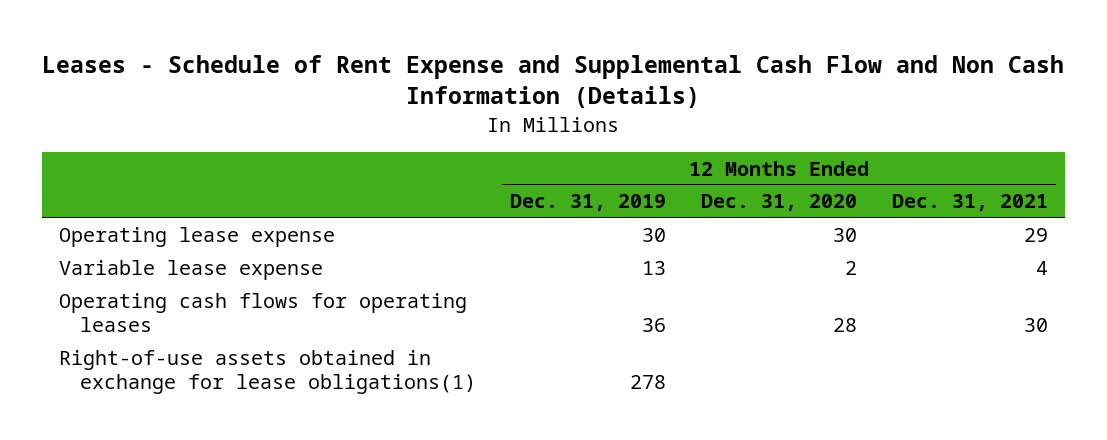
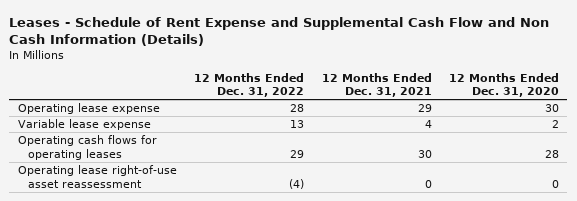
[510,194,667,212] Dec. 31, 2019 -> none
none -> [194,73,305,98] 12 Months Ended Dec. 31, 2022
[59,349,476,395] Right-of-use assets obtained in exchange for lease obligations(1) -> none
none -> [18,165,178,188] Operating lease right-of-use asset reassessment

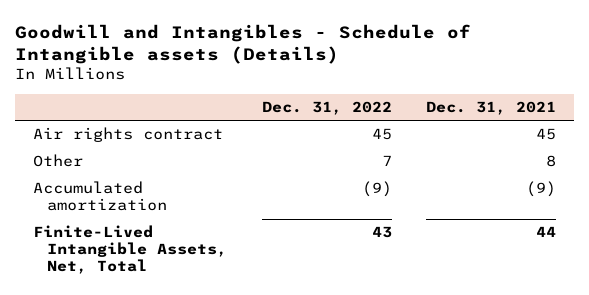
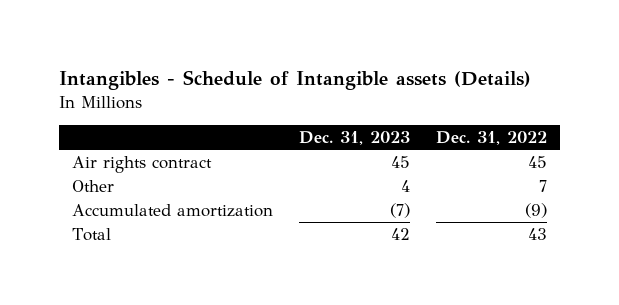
[15,23,472,64] Goodwill and Intangibles - Schedule of Intangible assets (Details) -> [58,70,531,91] Intangibles - Schedule of Intangible assets (Details)
[426,100,557,115] Dec. 31, 2021 -> none
none -> [299,130,411,145] Dec. 31, 2023
[32,225,227,275] Finite-Lived Intangible Assets, Net, Total -> [71,227,111,241] Total

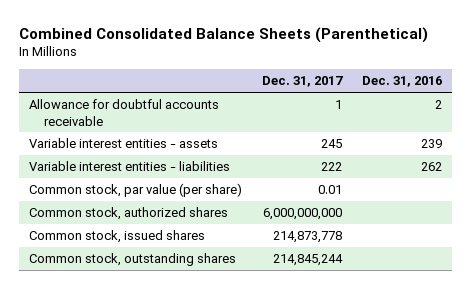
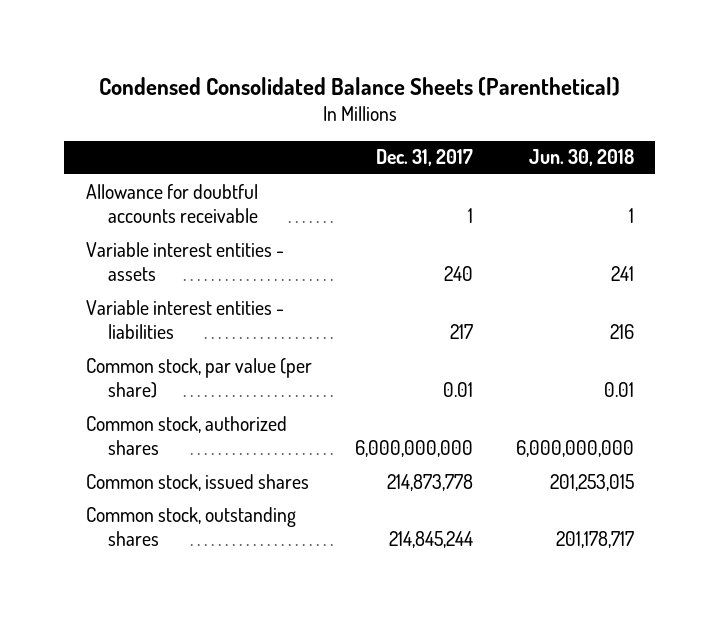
[18,26,428,43] Combined Consolidated Balance Sheets (Parenthetical) -> [98,76,620,96] Condensed Consolidated Balance Sheets (Parenthetical)
[362,76,443,88] Dec. 31, 2016 -> none
none -> [528,149,634,167] Jun. 30, 2018
[320,139,342,149] 245 -> [443,266,473,282] 240
[320,162,342,172] 222 -> [449,324,473,340] 217

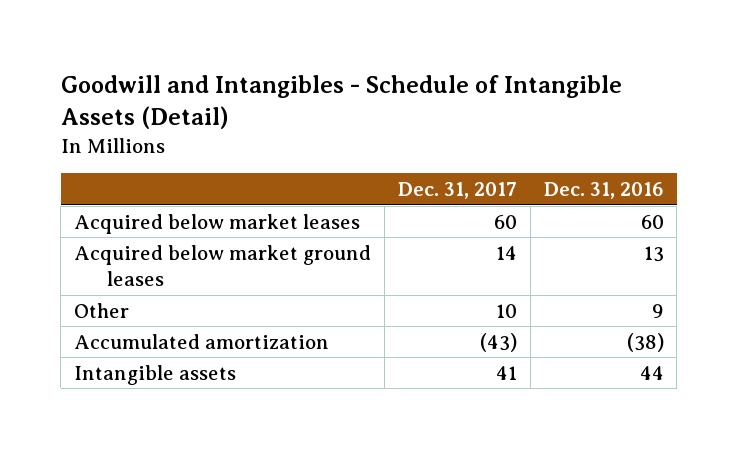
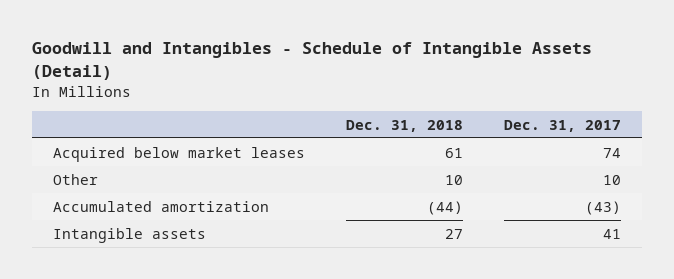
[543,182,664,200] Dec. 31, 2016 -> none
none -> [345,119,463,132] Dec. 31, 2018
[74,244,372,287] Acquired below market ground leases -> none
[493,214,517,229] 60 -> [603,147,622,158] 74

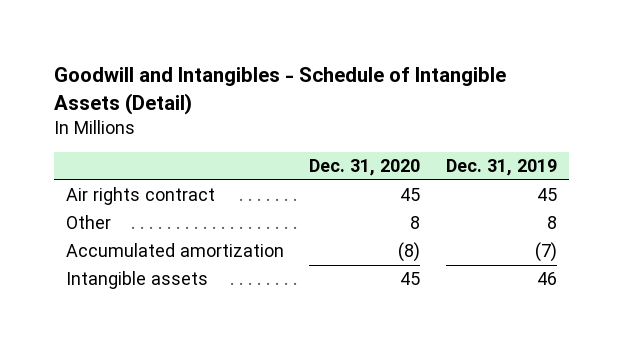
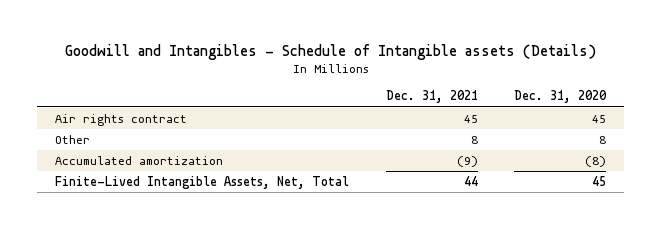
[53,66,506,115] Goodwill and Intangibles - Schedule of Intangible Assets (Detail) -> [64,44,596,61] Goodwill and Intangibles - Schedule of Intangible assets (Details)
[445,159,557,177] Dec. 31, 2019 -> none
none -> [385,90,478,104] Dec. 31, 2021
[66,271,209,290] Intangible assets -> [55,175,350,189] Finite-Lived Intangible Assets, Net, Total

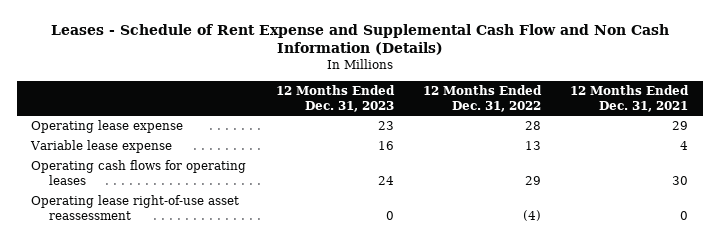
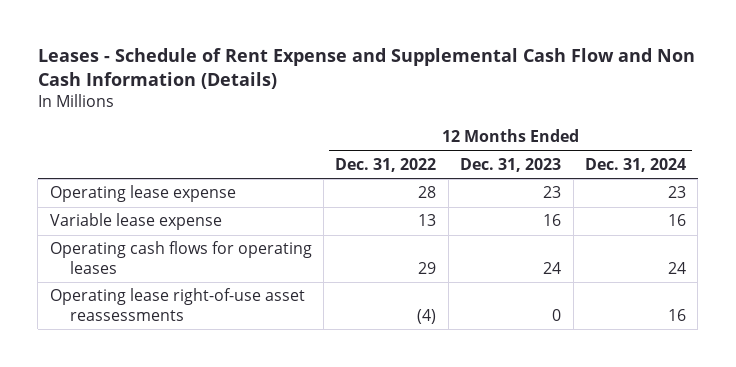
[570,84,690,112] 12 Months Ended Dec. 31, 2021 -> none
none -> [585,157,687,172] Dec. 31, 2024
[31,195,240,221] Operating lease right-of-use asset reassessment -> [49,288,305,321] Operating lease right-of-use asset reassessments

